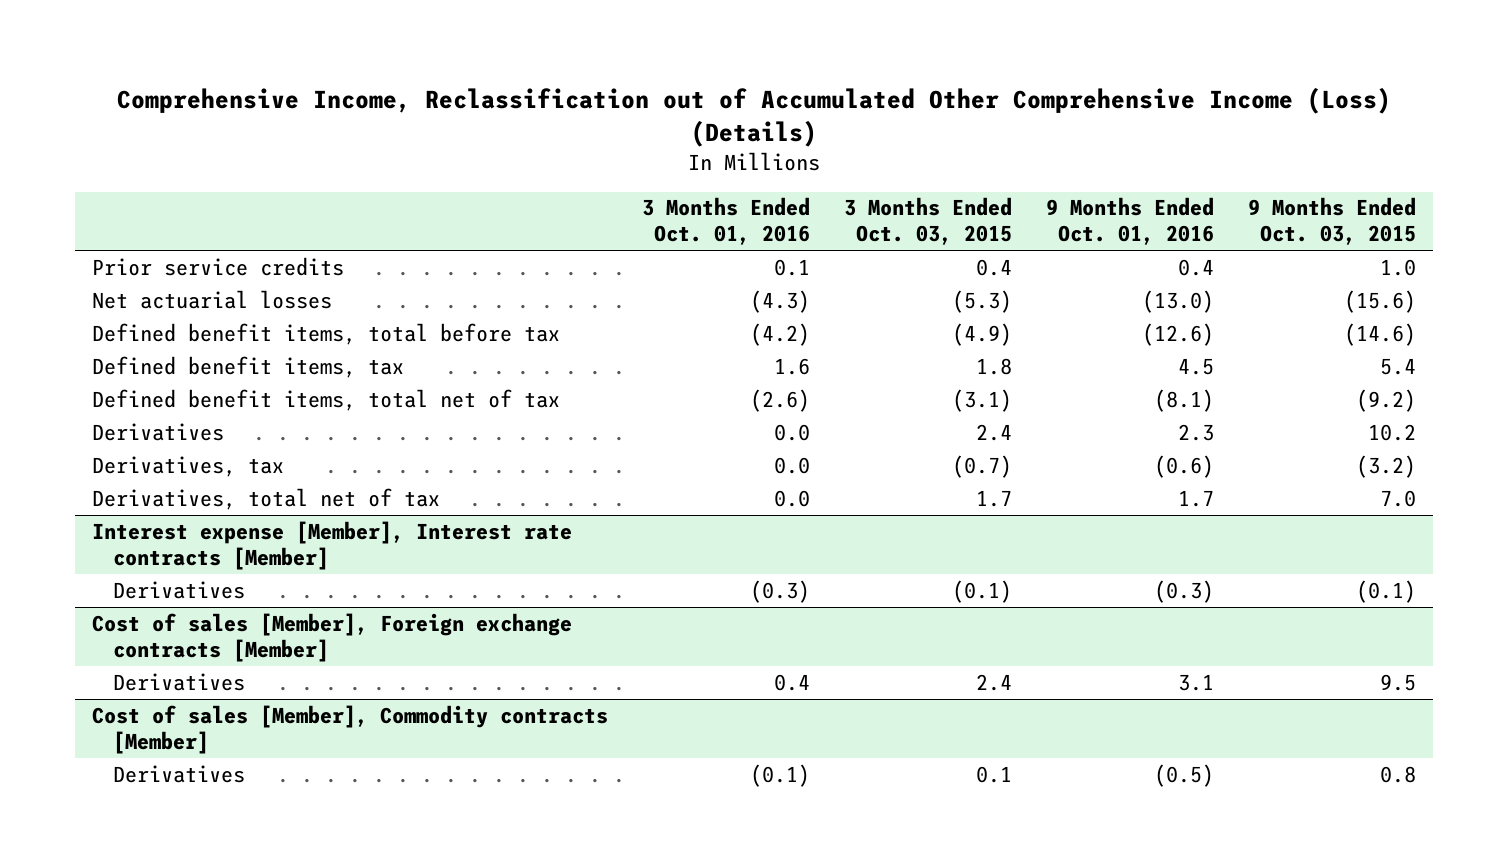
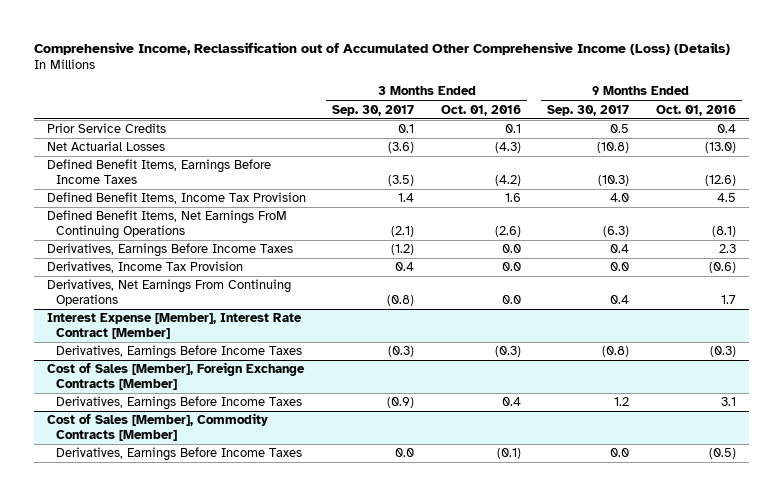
[843,197,1012,246] 3 Months Ended Oct. 03, 2015 -> none
[1248,197,1417,246] 9 Months Ended Oct. 03, 2015 -> none
none -> [332,104,415,116] Sep. 30, 2017
none -> [547,104,630,116] Sep. 30, 2017
[91,256,344,276] Prior service credits -> [46,123,166,134] Prior Service Credits
[91,289,332,309] Net actuarial losses -> [46,141,165,152] Net Actuarial Losses
[91,322,560,345] Defined benefit items, total before tax -> [46,159,271,185] Defined Benefit Items, Earnings Before Income Taxes
[91,355,404,378] Defined benefit items, tax -> [46,192,306,205] Defined Benefit Items, Income Tax Provision
[91,388,560,411] Defined benefit items, total net of tax -> [46,210,287,240] Defined Benefit Items, Net Earnings FroM Continuing Operations
[91,422,224,441] Derivatives -> [46,243,293,258] Derivatives, Earnings Before Income Taxes
[91,455,284,477] Derivatives, tax -> [46,261,243,274] Derivatives, Income Tax Provision
[91,487,440,510] Derivatives, total net of tax -> [46,279,291,307] Derivatives, Net Earnings From Continuing Operations
[91,520,572,570] Interest expense [Member], Interest rate contracts [Member] -> [46,313,302,340] Interest Expense [Member], Interest Rate Contract [Member]
[113,580,246,599] Derivatives -> [56,345,303,360] Derivatives, Earnings Before Income Taxes
[91,612,572,662] Cost of sales [Member], Foreign exchange contracts [Member] -> [46,362,305,391] Cost of Sales [Member], Foreign Exchange Contracts [Member]
[113,672,246,691] Derivatives -> [56,396,303,411] Derivatives, Earnings Before Income Taxes
[91,704,608,754] Cost of sales [Member], Commodity contracts [Member] -> [46,413,268,442] Cost of Sales [Member], Commodity Contracts [Member]
[113,764,246,783] Derivatives -> [56,447,303,462] Derivatives, Earnings Before Income Taxes

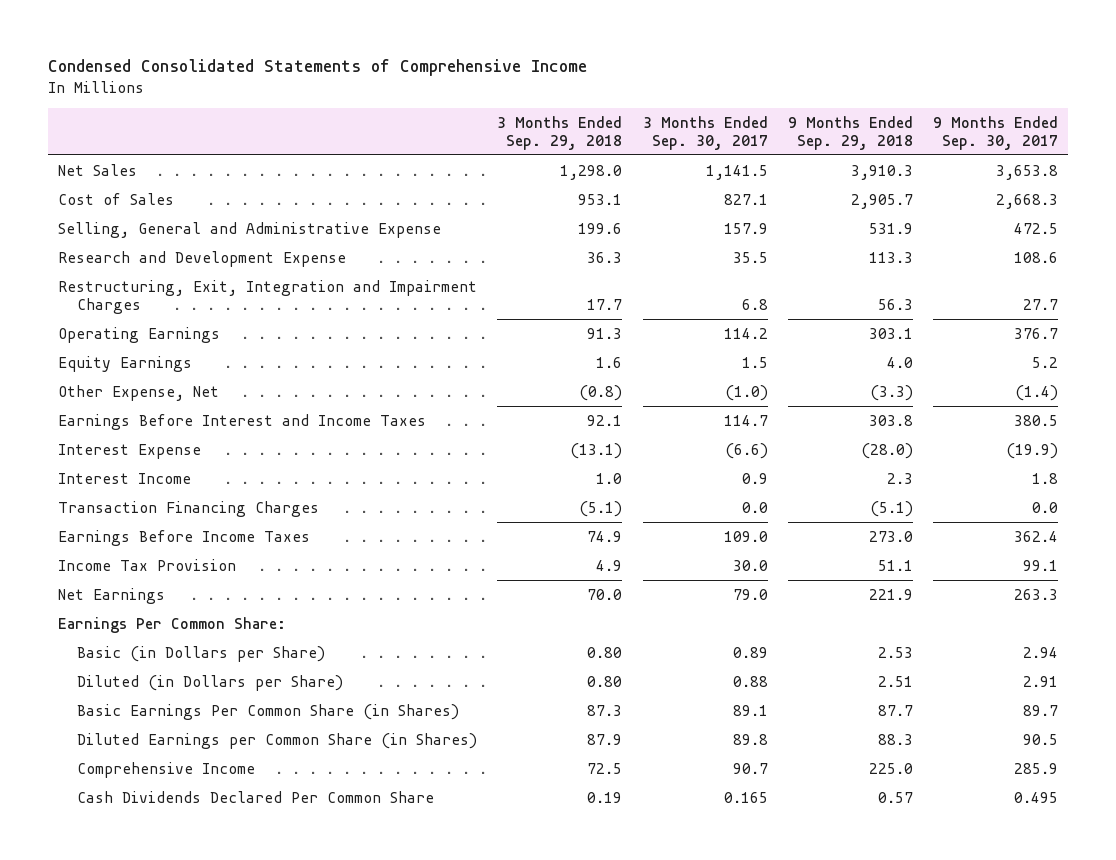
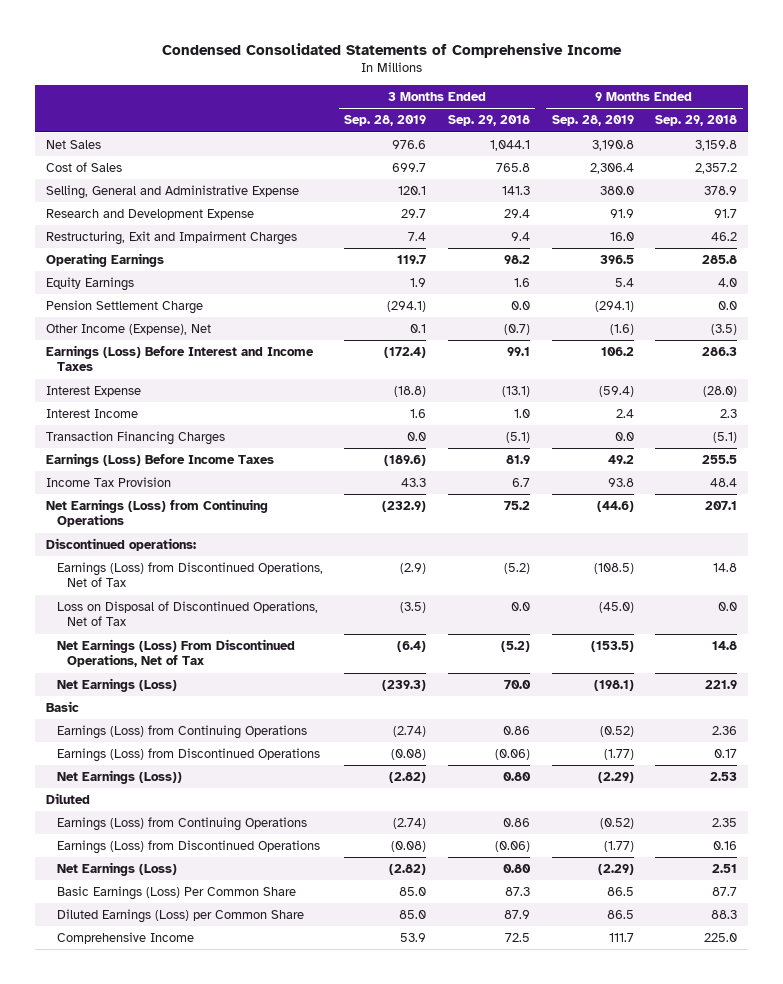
[642,115,768,150] 3 Months Ended Sep. 30, 2017 -> none
[933,115,1059,150] 9 Months Ended Sep. 30, 2017 -> none
none -> [344,115,427,127] Sep. 28, 2019
none -> [551,115,634,127] Sep. 28, 2019
[560,164,623,180] 1,298.0 -> [489,139,530,151] 1,044.1
[850,164,913,180] 3,910.3 -> [695,139,738,151] 3,159.8
[578,193,623,205] 953.1 -> [495,162,530,172] 765.8
[850,193,913,209] 2,905.7 -> [695,162,738,174] 2,357.2
[578,222,623,234] 199.6 -> [501,185,530,195] 141.3
[868,222,913,234] 531.9 -> [704,185,738,195] 378.9
[587,251,623,263] 36.3 -> [503,208,530,218] 29.4
[868,251,913,263] 113.3 -> [714,208,738,218] 91.7
[57,279,477,314] Restructuring, Exit, Integration and Impairment Charges -> [46,230,298,245] Restructuring, Exit and Impairment Charges
[587,298,623,310] 17.7 -> [510,231,530,241] 9.4
[877,298,913,310] 56.3 -> [711,231,738,241] 46.2
[587,327,623,339] 91.3 -> [503,254,530,264] 98.2
[868,327,913,339] 303.1 -> [702,254,738,264] 285.8
none -> [46,299,204,314] Pension Settlement Charge
[57,384,219,401] Other Expense, Net -> [46,323,212,335] Other Income (Expense), Net
[579,384,623,401] (0.8) -> [503,323,530,335] (0.7)
[869,384,913,401] (3.3) -> [711,323,738,335] (3.5)
[57,413,426,430] Earnings Before Interest and Income Taxes -> [46,344,315,372] Earnings (Loss) Before Interest and Income Taxes
[587,414,623,426] 92.1 -> [506,346,530,356] 99.1
[868,414,913,426] 303.8 -> [702,346,738,356] 286.3
[57,616,286,633] Earnings Per Common Share: -> none
[57,529,310,546] Earnings Before Income Taxes -> [46,452,275,467] Earnings (Loss) Before Income Taxes
[587,530,623,542] 74.9 -> [505,454,530,464] 81.9
[868,530,913,542] 273.0 -> [702,454,738,464] 255.5
[596,559,623,571] 4.9 -> [511,477,530,487] 6.7
[877,559,913,571] 51.1 -> [710,477,738,487] 48.4
none -> [46,498,269,528] Net Earnings (Loss) from Continuing Operations
none -> [46,537,197,551] Discontinued operations:
none -> [56,561,323,588] Earnings (Loss) from Discontinued Operations, Net of Tax
none -> [56,600,318,627] Loss on Disposal of Discontinued Operations, Net of Tax
none -> [56,638,295,668] Net Earnings (Loss) From Discontinued Operations, Net of Tax
[57,587,165,604] Net Earnings -> [56,677,177,692] Net Earnings (Loss)
none -> [46,700,80,712] Basic
none -> [56,724,307,739] Earnings (Loss) from Continuing Operations
none -> [56,747,320,762] Earnings (Loss) from Discontinued Operations
[77,645,326,662] Basic (in Dollars per Share) -> [56,769,182,784] Net Earnings (Loss))
none -> [46,792,91,804] Diluted
none -> [56,816,307,831] Earnings (Loss) from Continuing Operations
none -> [56,839,320,854] Earnings (Loss) from Discontinued Operations
[77,674,344,691] Diluted (in Dollars per Share) -> [56,861,177,876] Net Earnings (Loss)
[77,703,460,720] Basic Earnings Per Common Share (in Shares) -> [56,885,296,900] Basic Earnings (Loss) Per Common Share
[77,732,478,749] Diluted Earnings per Common Share (in Shares) -> [56,908,304,923] Diluted Earnings (Loss) per Common Share
[77,790,435,803] Cash Dividends Declared Per Common Share -> none

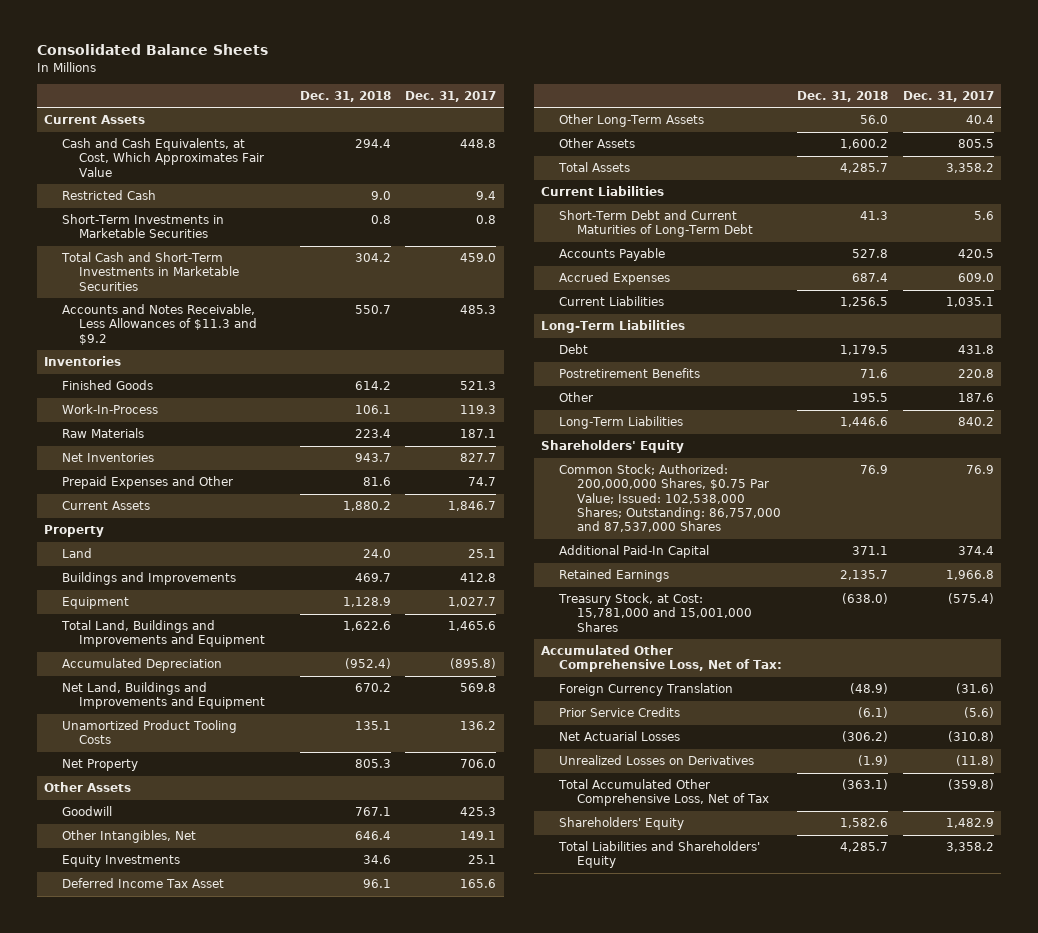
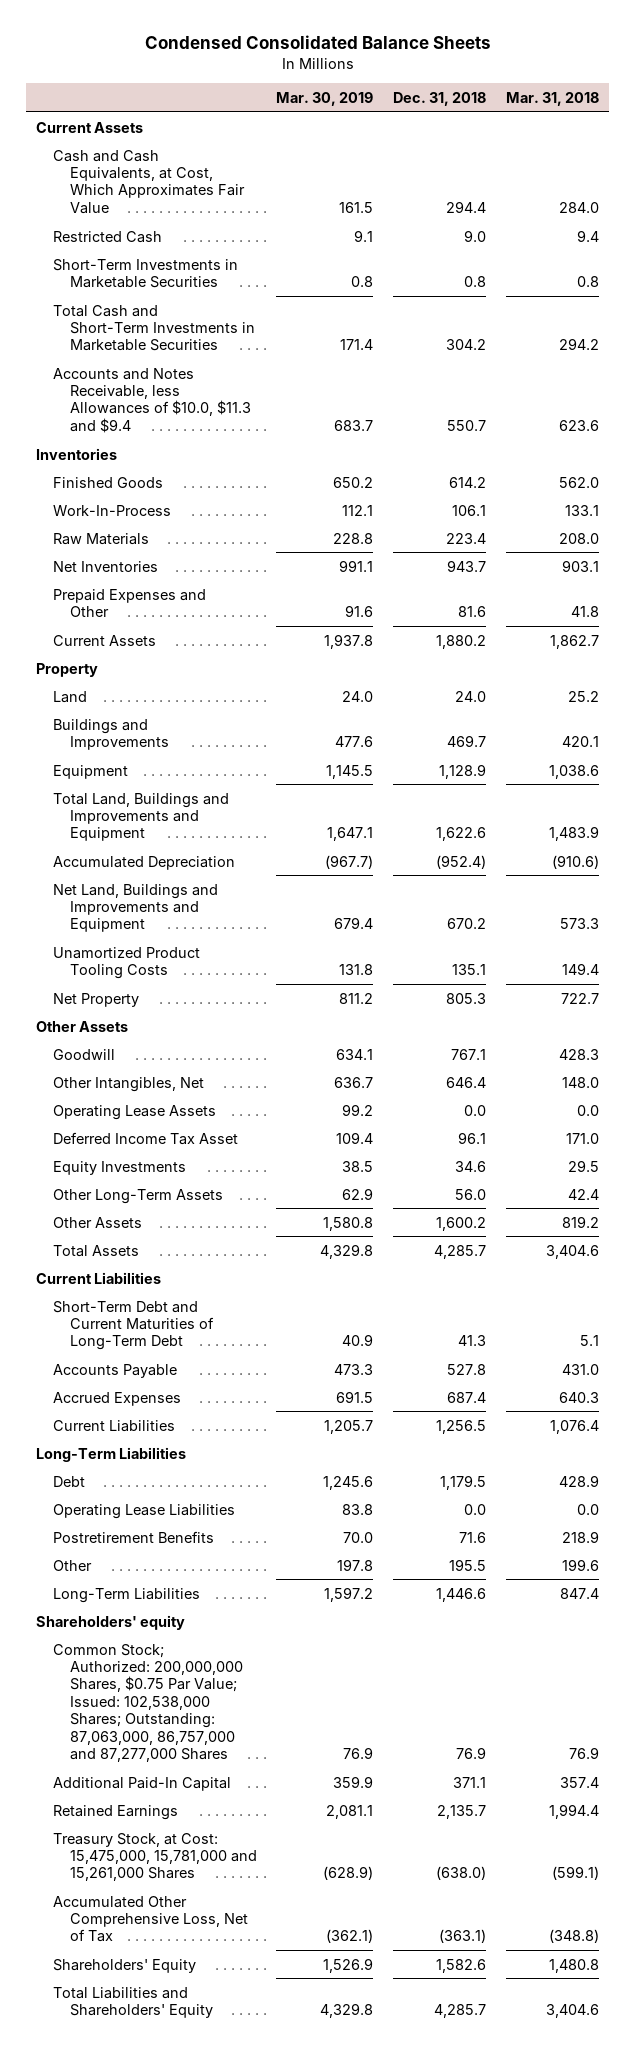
[36,44,268,56] Consolidated Balance Sheets -> [144,35,491,50] Condensed Consolidated Balance Sheets
[405,90,497,102] Dec. 31, 2017 -> none
none -> [276,91,374,106] Mar. 30, 2019
none -> [505,91,599,106] Mar. 31, 2018
[61,304,258,345] Accounts and Notes Receivable, Less Allowances of $11.3 and $9.2 -> [52,367,251,433] Accounts and Notes Receivable, less Allowances of $10.0, $11.3 and $9.4
none -> [52,1104,216,1120] Operating Lease Assets
[61,855,180,868] Equity Investments -> [52,1160,186,1175] Equity Investments
none -> [52,1503,235,1519] Operating Lease Liabilities
[541,440,685,454] Shareholders' Equity -> [36,1614,186,1630] Shareholders' equity
[558,464,781,533] Common Stock; Authorized: 200,000,000 Shares, $0.75 Par Value; Issued: 102,538,000 Shares; Outstanding: 86,757,000 and 87,537,000 Shares -> [52,1643,243,1763] Common Stock; Authorized: 200,000,000 Shares, $0.75 Par Value; Issued: 102,538,000 Shares; Outstanding: 87,063,000, 86,757,000 and 87,277,000 Shares
[541,645,782,673] Accumulated Other Comprehensive Loss, Net of Tax: -> none
[558,683,733,697] Foreign Currency Translation -> none
[558,707,680,718] Prior Service Credits -> none
[558,731,680,742] Net Actuarial Losses -> none
[558,755,754,766] Unrealized Losses on Derivatives -> none
[557,593,752,632] Treasury Stock, at Cost: 15,781,000 and 15,001,000 Shares -> [52,1832,257,1882] Treasury Stock, at Cost: 15,475,000, 15,781,000 and 15,261,000 Shares
[557,779,769,807] Total Accumulated Other Comprehensive Loss, Net of Tax -> [52,1895,248,1943] Accumulated Other Comprehensive Loss, Net of Tax

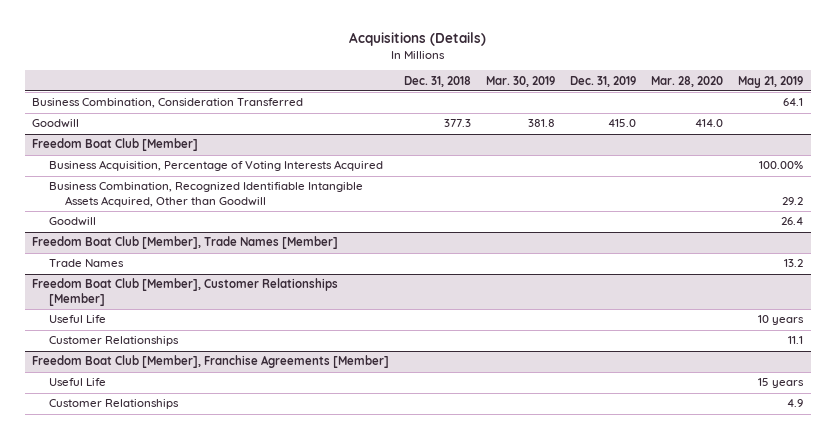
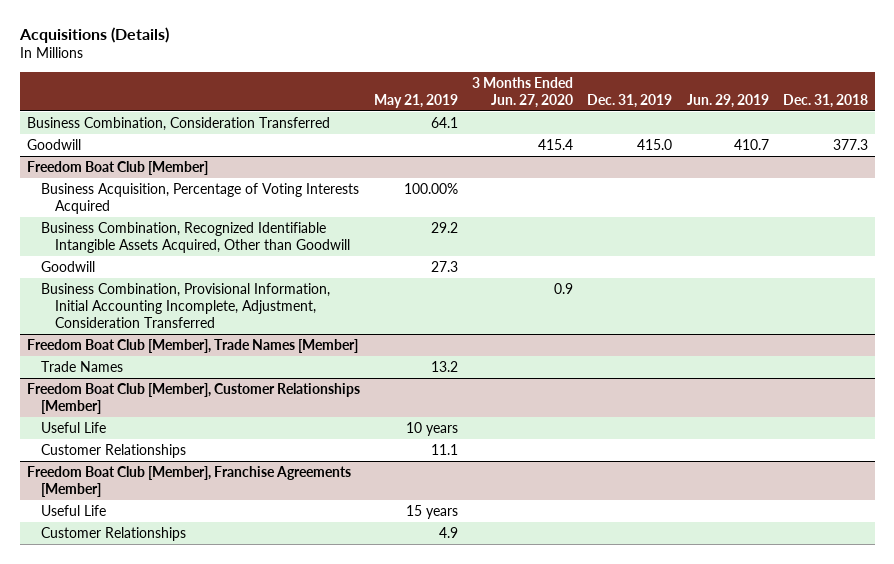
[486,75,556,87] Mar. 30, 2019 -> none
[651,75,724,87] Mar. 28, 2020 -> none
none -> [472,76,574,108] 3 Months Ended Jun. 27, 2020
none -> [686,93,769,108] Jun. 29, 2019
[781,217,804,226] 26.4 -> [430,260,458,272] 27.3
none -> [40,282,330,328] Business Combination, Provisional Information, Initial Accounting Incomplete, Adjustment, Consideration Transferred

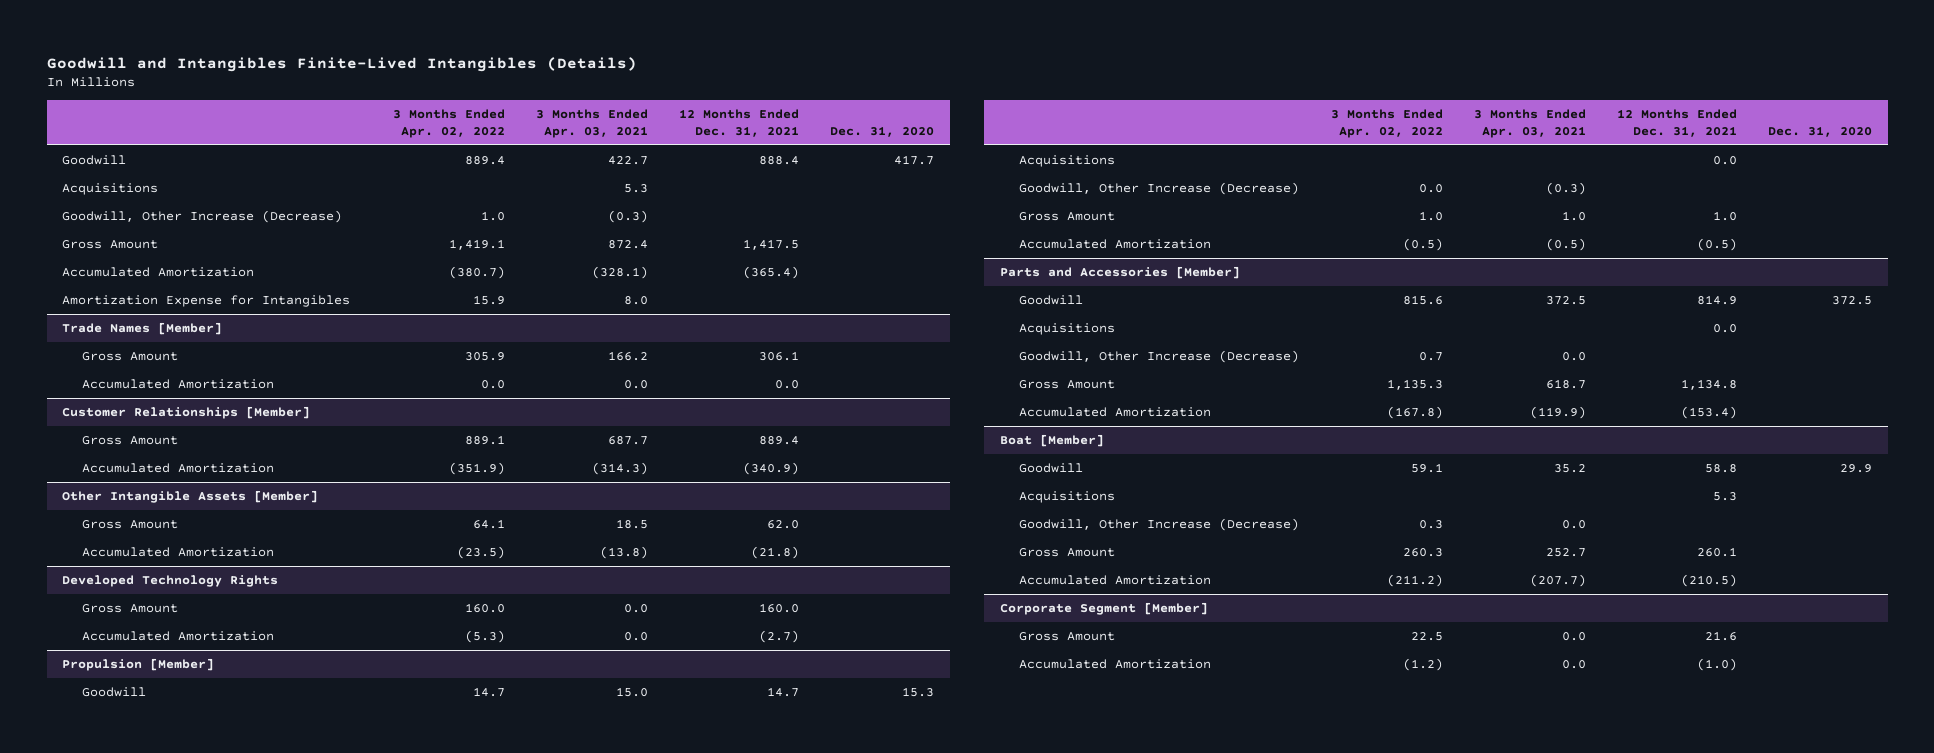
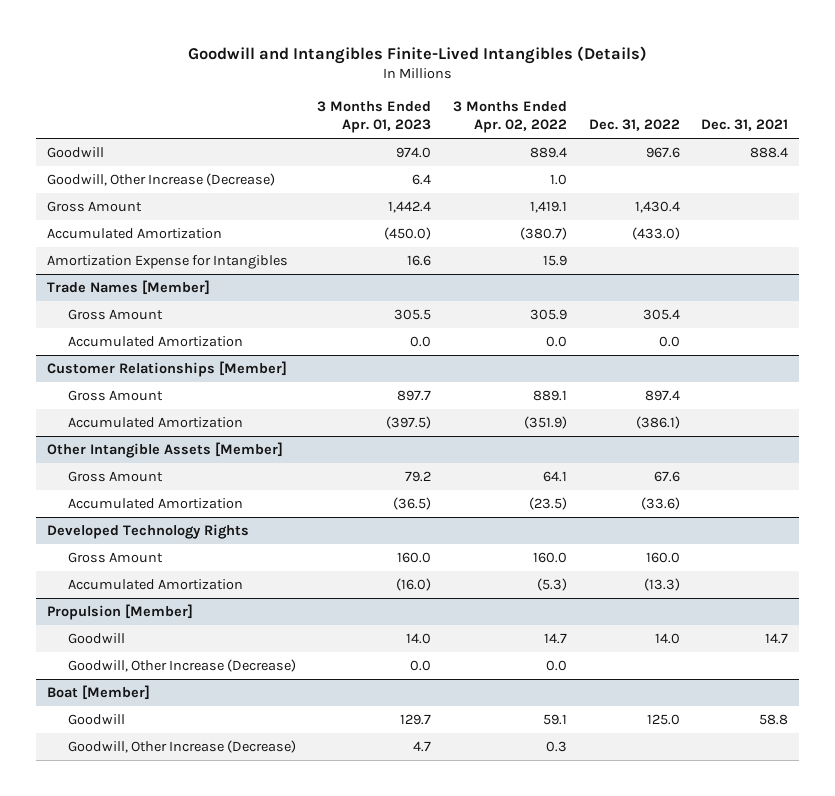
[536,109,649,139] 3 Months Ended Apr. 03, 2021 -> none
[679,109,800,138] 12 Months Ended Dec. 31, 2021 -> none
[830,126,935,138] Dec. 31, 2020 -> none
none -> [317,100,432,134] 3 Months Ended Apr. 01, 2023
none -> [588,119,680,132] Dec. 31, 2022
none -> [701,119,789,132] Dec. 31, 2021
[62,182,159,195] Acquisitions -> none
[1019,154,1116,167] Acquisitions -> none
[1019,211,1116,221] Gross Amount -> none
[1019,238,1212,249] Accumulated Amortization -> none
[999,265,1240,279] Parts and Accessories [Member] -> none
[1019,294,1084,305] Goodwill -> none
[1019,322,1116,335] Acquisitions -> none
[1019,349,1300,363] Goodwill, Other Increase (Decrease) -> none
[1019,379,1116,389] Gross Amount -> none
[1019,406,1212,417] Accumulated Amortization -> none
[1019,490,1116,503] Acquisitions -> none
[1019,547,1116,557] Gross Amount -> none
[1019,574,1212,585] Accumulated Amortization -> none
[999,601,1208,615] Corporate Segment [Member] -> none
[1019,631,1116,641] Gross Amount -> none
[1019,658,1212,669] Accumulated Amortization -> none

